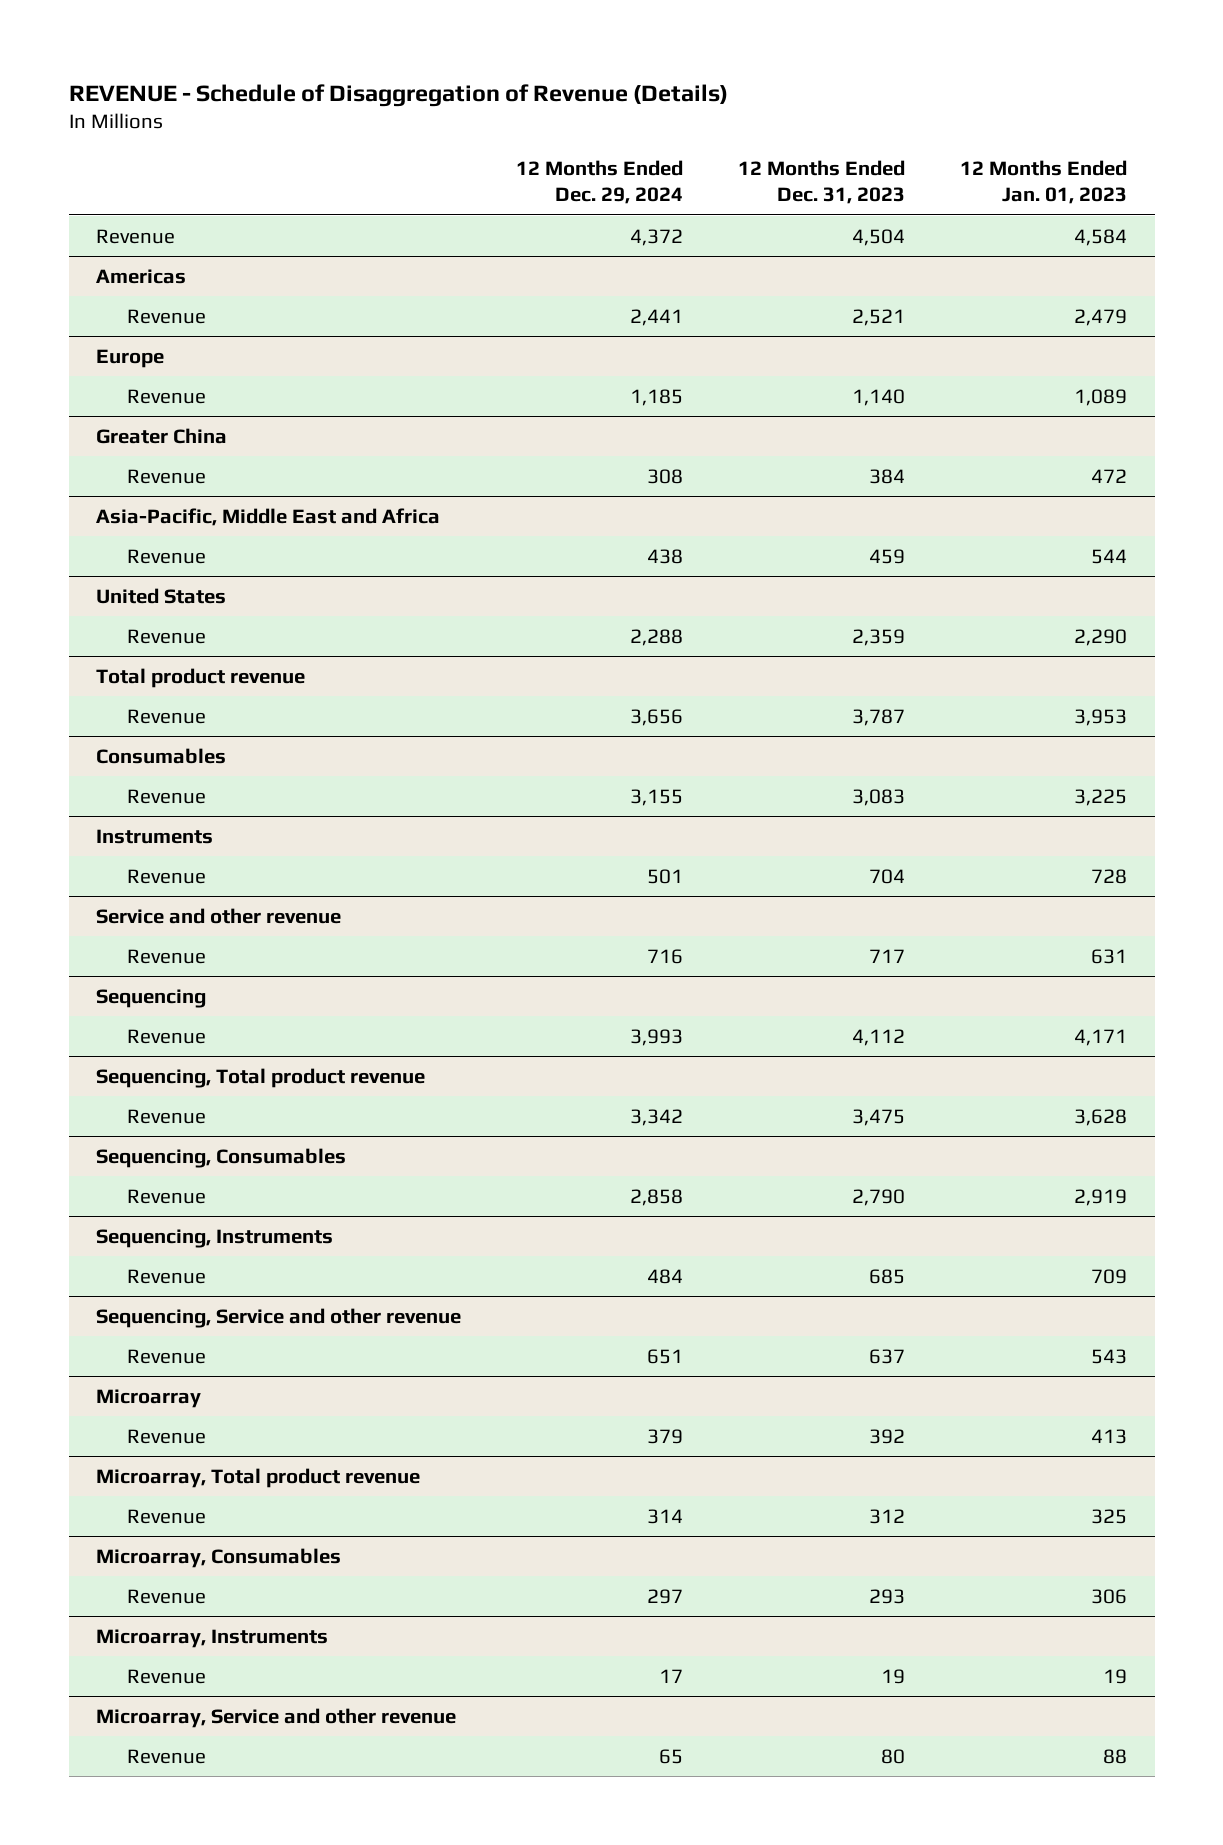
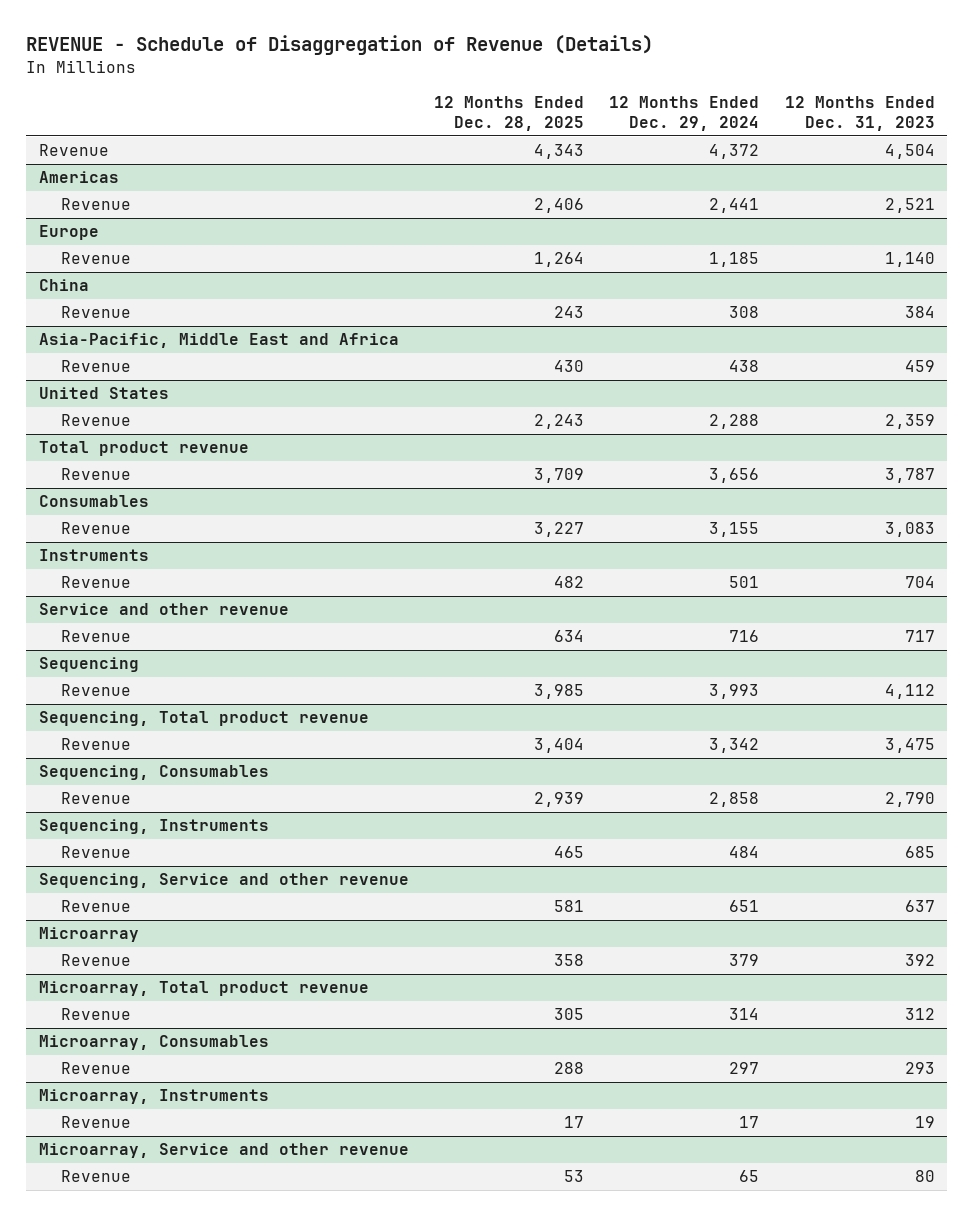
[960,160,1128,205] 12 Months Ended Jan. 01, 2023 -> none
none -> [434,95,585,132] 12 Months Ended Dec. 28, 2025
[96,427,228,444] Greater China -> [38,279,89,292] China

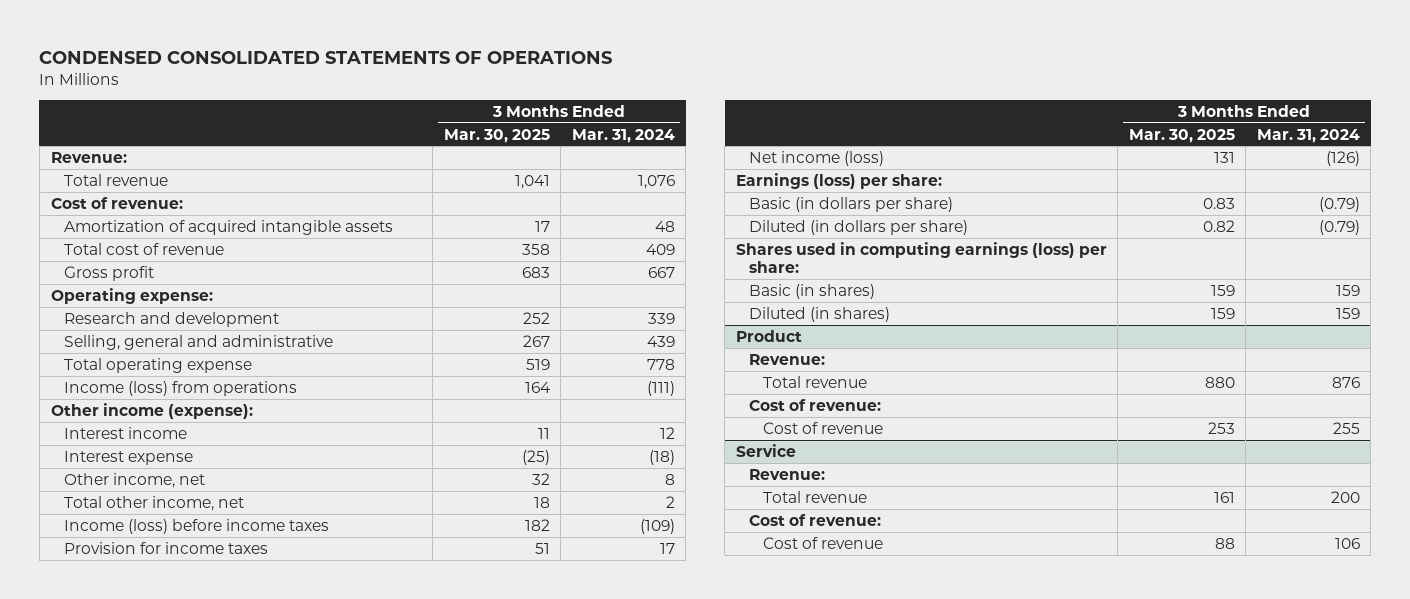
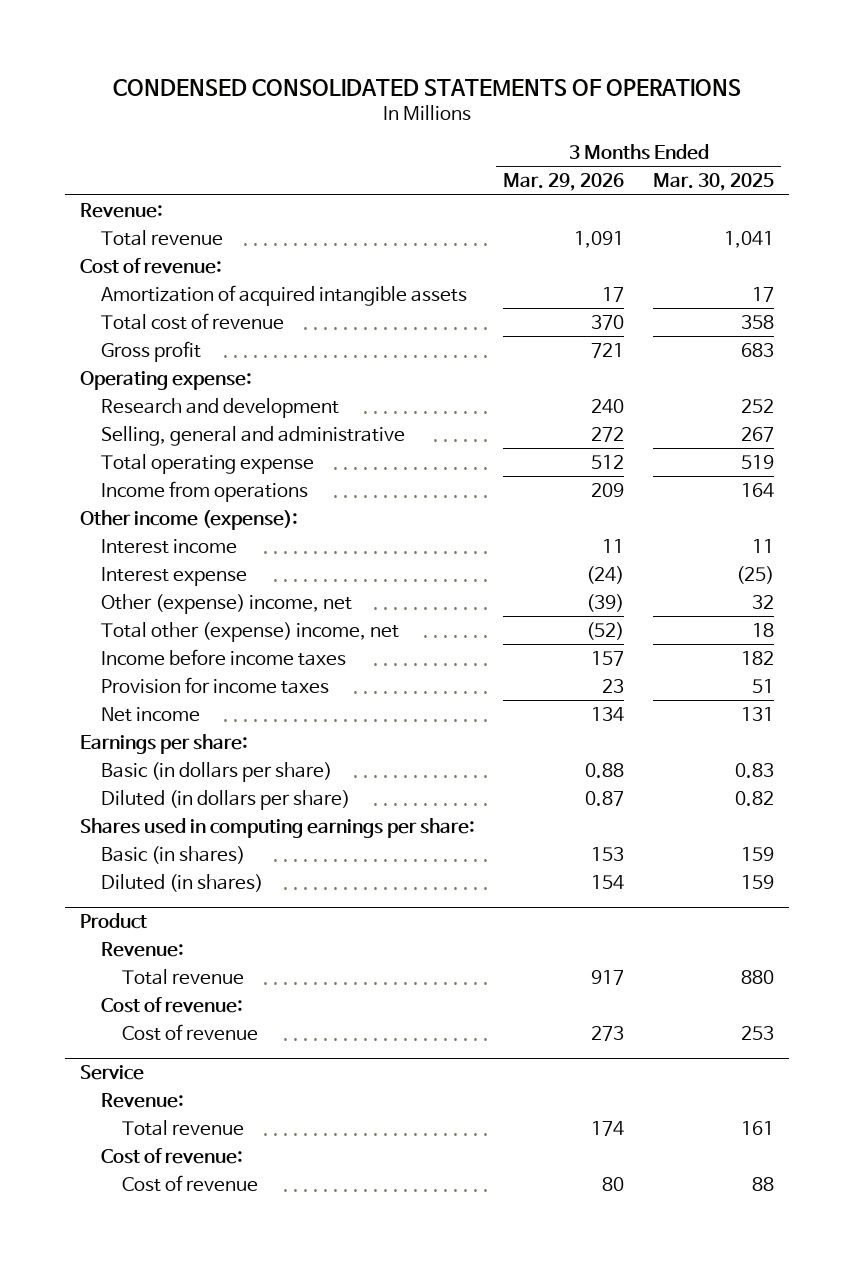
[571,128,675,143] Mar. 31, 2024 -> none
none -> [503,173,625,192] Mar. 29, 2026
[64,380,298,396] Income (loss) from operations -> [101,480,309,502] Income from operations
[64,472,206,488] Other income, net -> [101,593,353,614] Other (expense) income, net
[64,495,245,511] Total other income, net -> [101,621,400,642] Total other (expense) income, net
[64,518,330,534] Income (loss) before income taxes -> [101,648,347,666] Income before income taxes
[749,150,885,166] Net income (loss) -> [101,706,201,722] Net income
[735,172,942,189] Earnings (loss) per share: -> [79,733,248,754] Earnings per share:
[735,241,1107,274] Shares used in computing earnings (loss) per share: -> [79,817,475,838] Shares used in computing earnings per share:

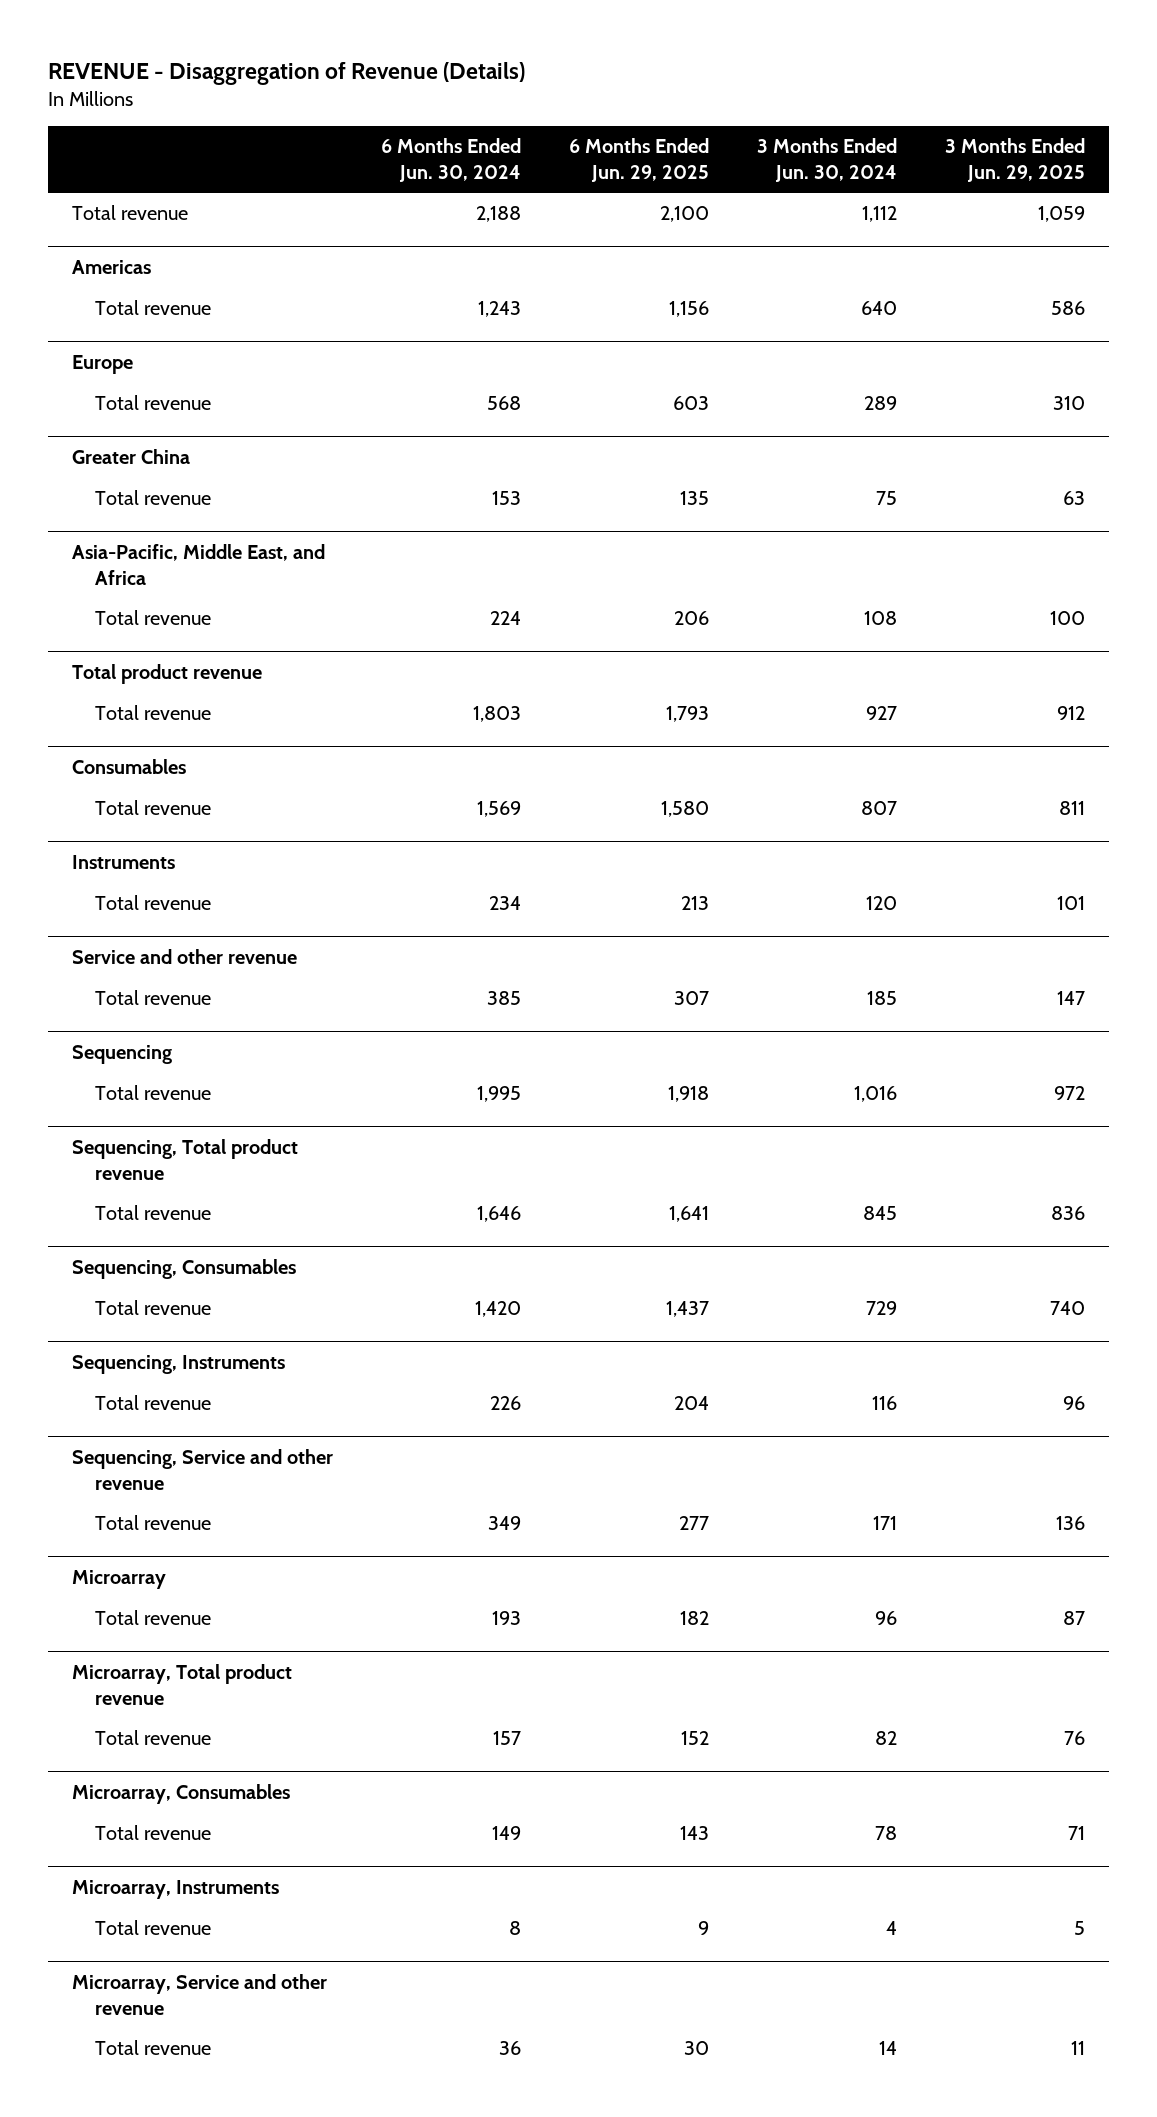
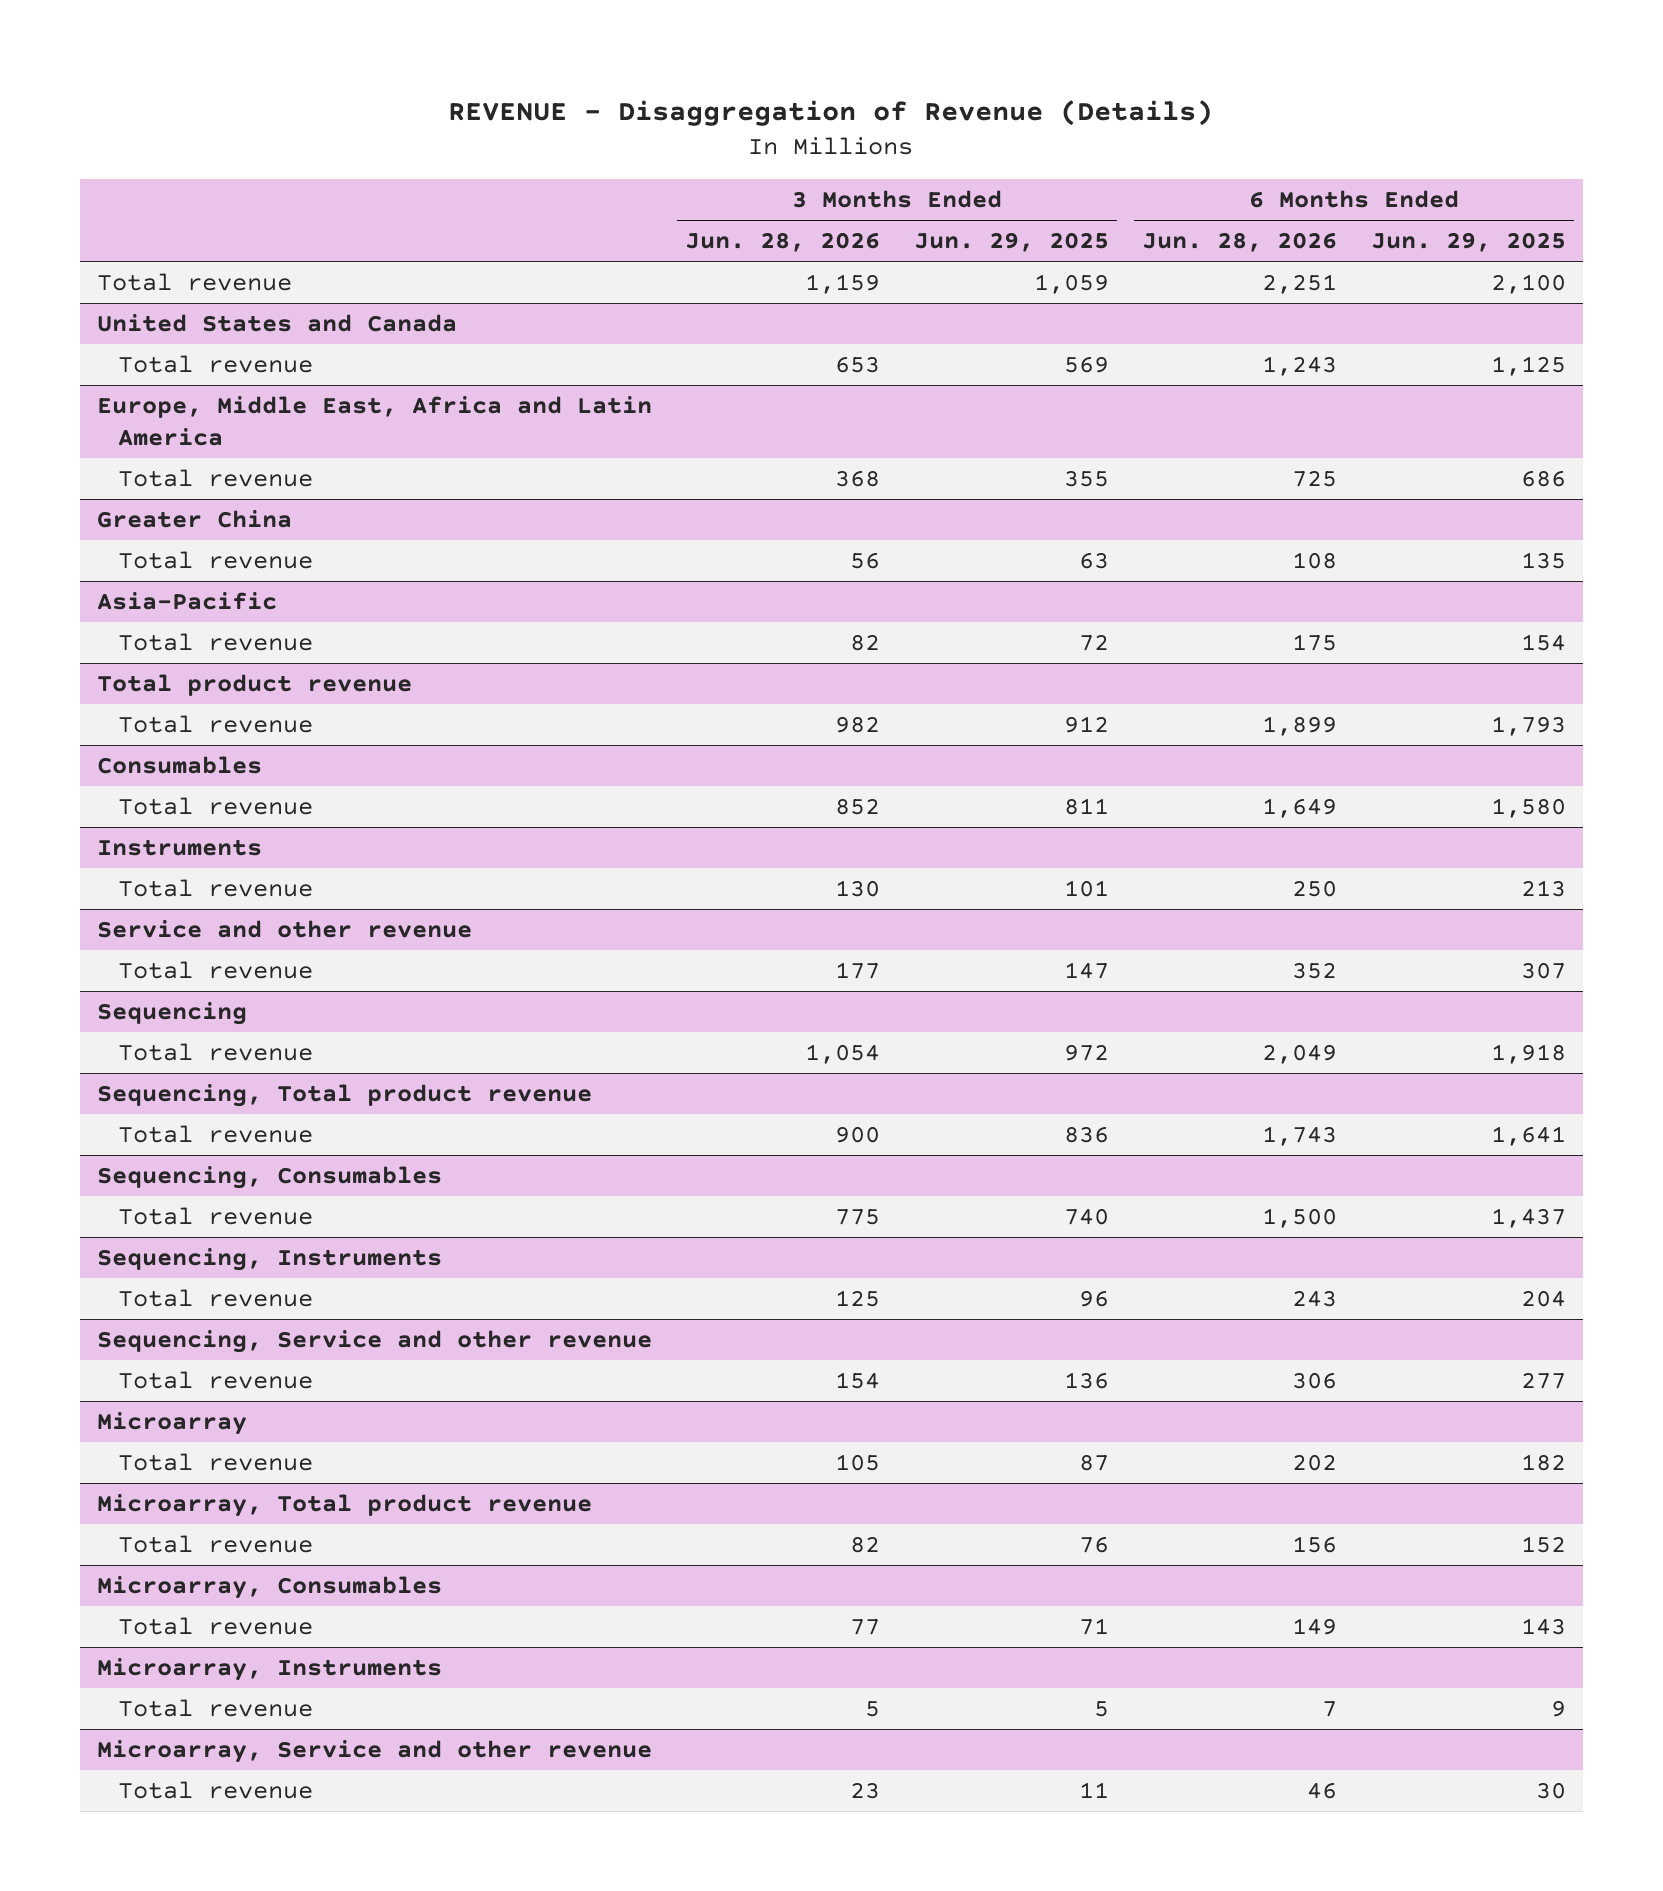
[381,138,522,183] 6 Months Ended Jun. 30, 2024 -> none
[756,138,897,183] 3 Months Ended Jun. 30, 2024 -> none
none -> [685,232,881,253] Jun. 28, 2026
none -> [1142,232,1338,253] Jun. 28, 2026
[72,260,152,275] Americas -> none
[72,355,134,375] Europe -> none
none -> [96,314,457,333] United States and Canada
[669,301,710,318] 1,156 -> [1490,356,1566,377] 1,125
[1050,301,1085,316] 586 -> [1063,356,1109,374] 569
none -> [96,396,652,447] Europe, Middle East, Africa and Latin America
[673,396,710,411] 603 -> [1520,470,1566,488] 686
[1052,396,1085,411] 310 -> [1063,470,1109,488] 355
[72,544,326,585] Asia-Pacific, Middle East, and Africa -> none
none -> [96,592,277,611] Asia-Pacific
[674,611,710,626] 206 -> [1520,634,1566,652] 154
[1049,611,1085,626] 100 -> [1078,634,1109,652] 72

